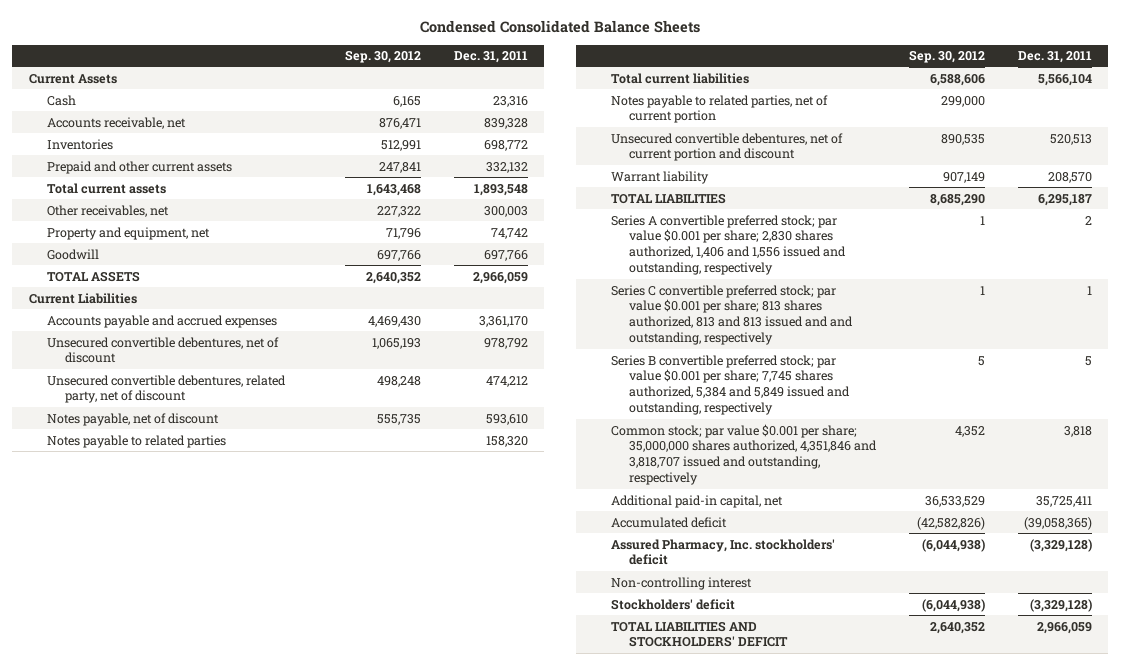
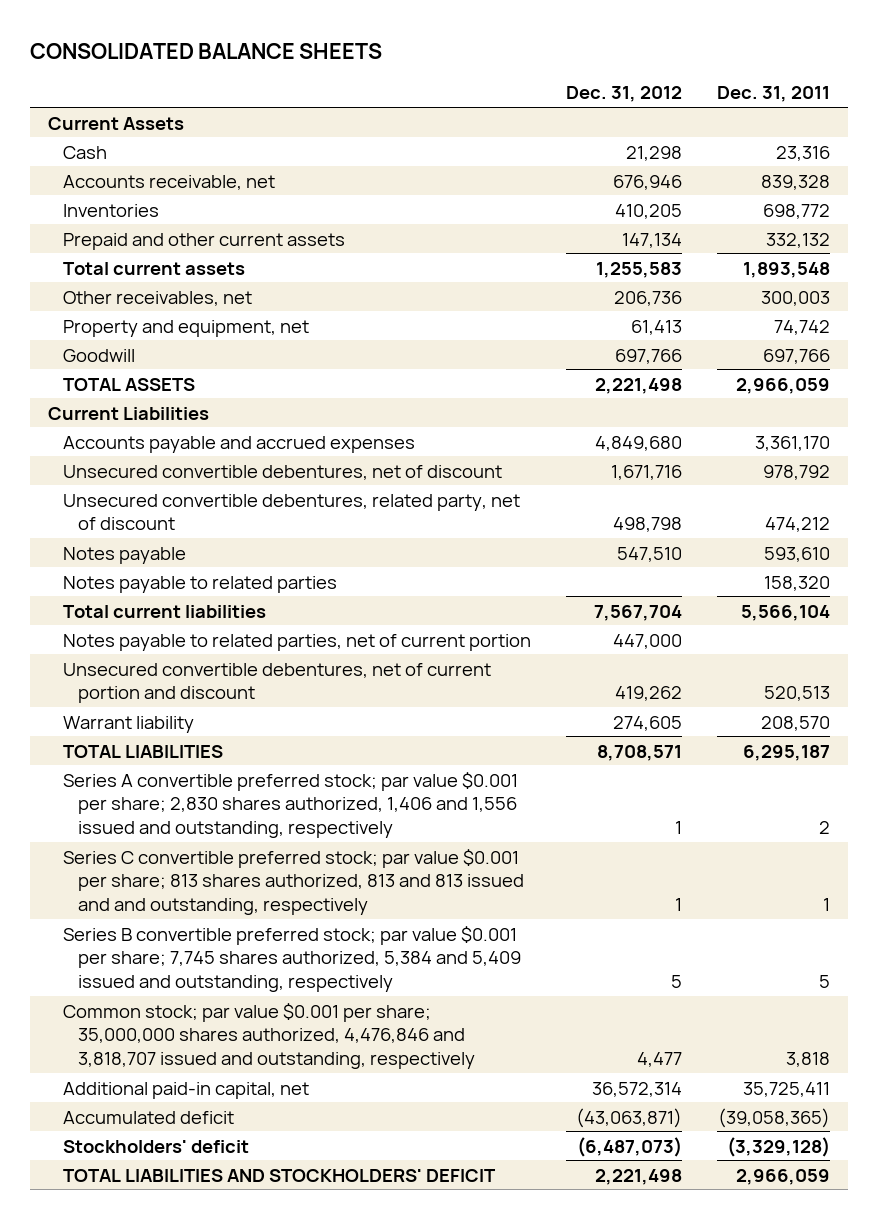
[420,19,701,33] Condensed Consolidated Balance Sheets -> [30,43,383,60] CONSOLIDATED BALANCE SHEETS
[345,50,422,64] Sep. 30, 2012 -> none
none -> [566,86,683,103] Dec. 31, 2012
[46,412,219,426] Notes payable, net of discount -> [63,546,187,564] Notes payable
[611,354,851,416] Series B convertible preferred stock; par value $0.001 per share; 7,745 shares authorized, 5,384 and 5,849 issued and outstanding, respectively -> [63,925,522,993] Series B convertible preferred stock; par value $0.001 per share; 7,745 shares authorized, 5,384 and 5,409 issued and outstanding, respectively
[611,423,878,486] Common stock; par value $0.001 per share; 35,000,000 shares authorized, 4,351,846 and 3,818,707 issued and outstanding, respectively -> [63,1002,476,1070] Common stock; par value $0.001 per share; 35,000,000 shares authorized, 4,476,846 and 3,818,707 issued and outstanding, respectively
[611,538,836,566] Assured Pharmacy, Inc. stockholders' deficit -> none
[611,576,753,590] Non-controlling interest -> none

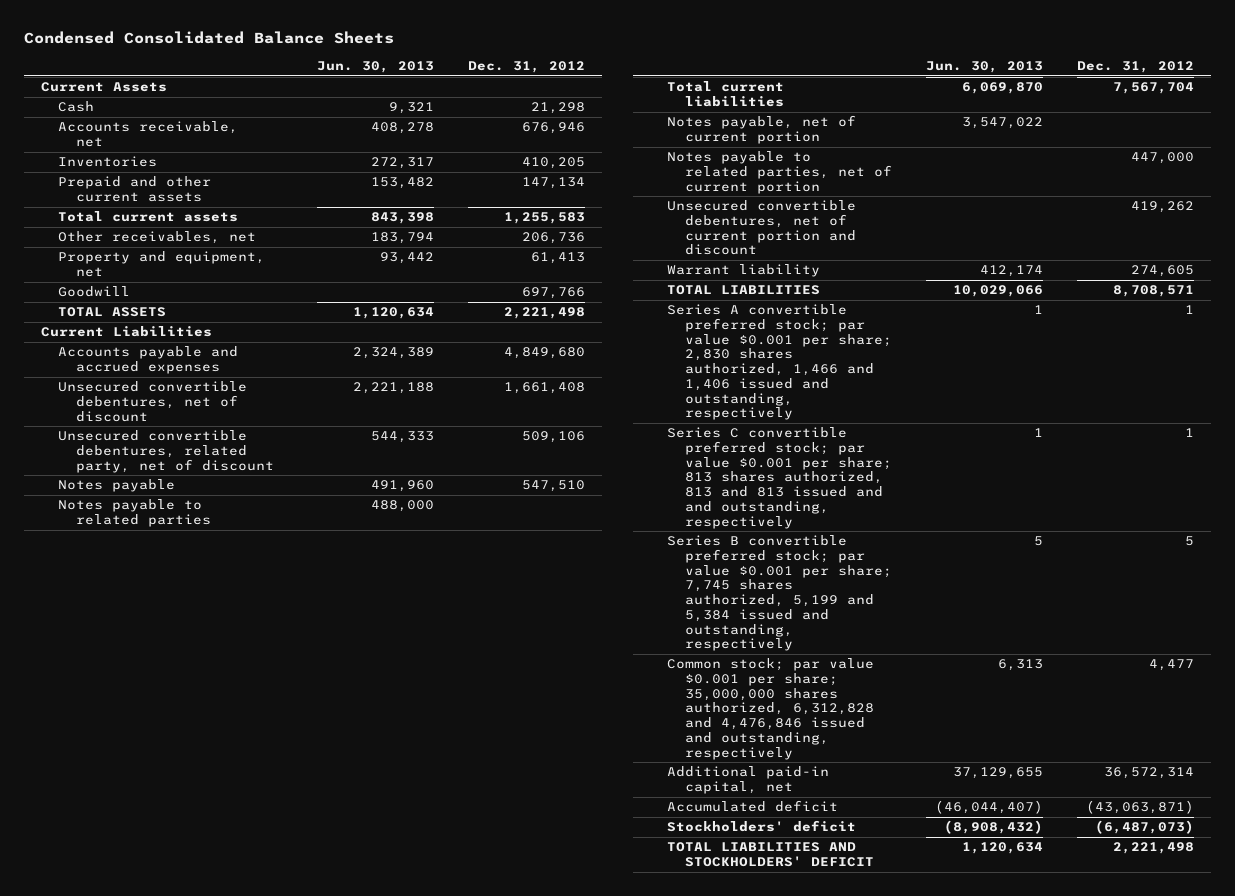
[30,43,383,60] CONSOLIDATED BALANCE SHEETS -> [23,31,394,45] Condensed Consolidated Balance Sheets
[717,86,831,103] Dec. 31, 2011 -> none
none -> [316,61,434,74] Jun. 30, 2013
[611,464,683,480] 1,671,716 -> [503,382,585,395] 1,661,408
[613,517,683,533] 498,798 -> [521,431,585,444] 509,106
none -> [667,115,857,145] Notes payable, net of current portion
[63,771,519,839] Series A convertible preferred stock; par value $0.001 per share; 2,830 shares authorized, 1,406 and 1,556 issued and outstanding, respectively -> [667,304,892,421] Series A convertible preferred stock; par value $0.001 per share; 2,830 shares authorized, 1,466 and 1,406 issued and outstanding, respectively
[63,925,522,993] Series B convertible preferred stock; par value $0.001 per share; 7,745 shares authorized, 5,384 and 5,409 issued and outstanding, respectively -> [667,535,892,652] Series B convertible preferred stock; par value $0.001 per share; 7,745 shares authorized, 5,199 and 5,384 issued and outstanding, respectively
[63,1002,476,1070] Common stock; par value $0.001 per share; 35,000,000 shares authorized, 4,476,846 and 3,818,707 issued and outstanding, respectively -> [667,658,875,760] Common stock; par value $0.001 per share; 35,000,000 shares authorized, 6,312,828 and 4,476,846 issued and outstanding, respectively

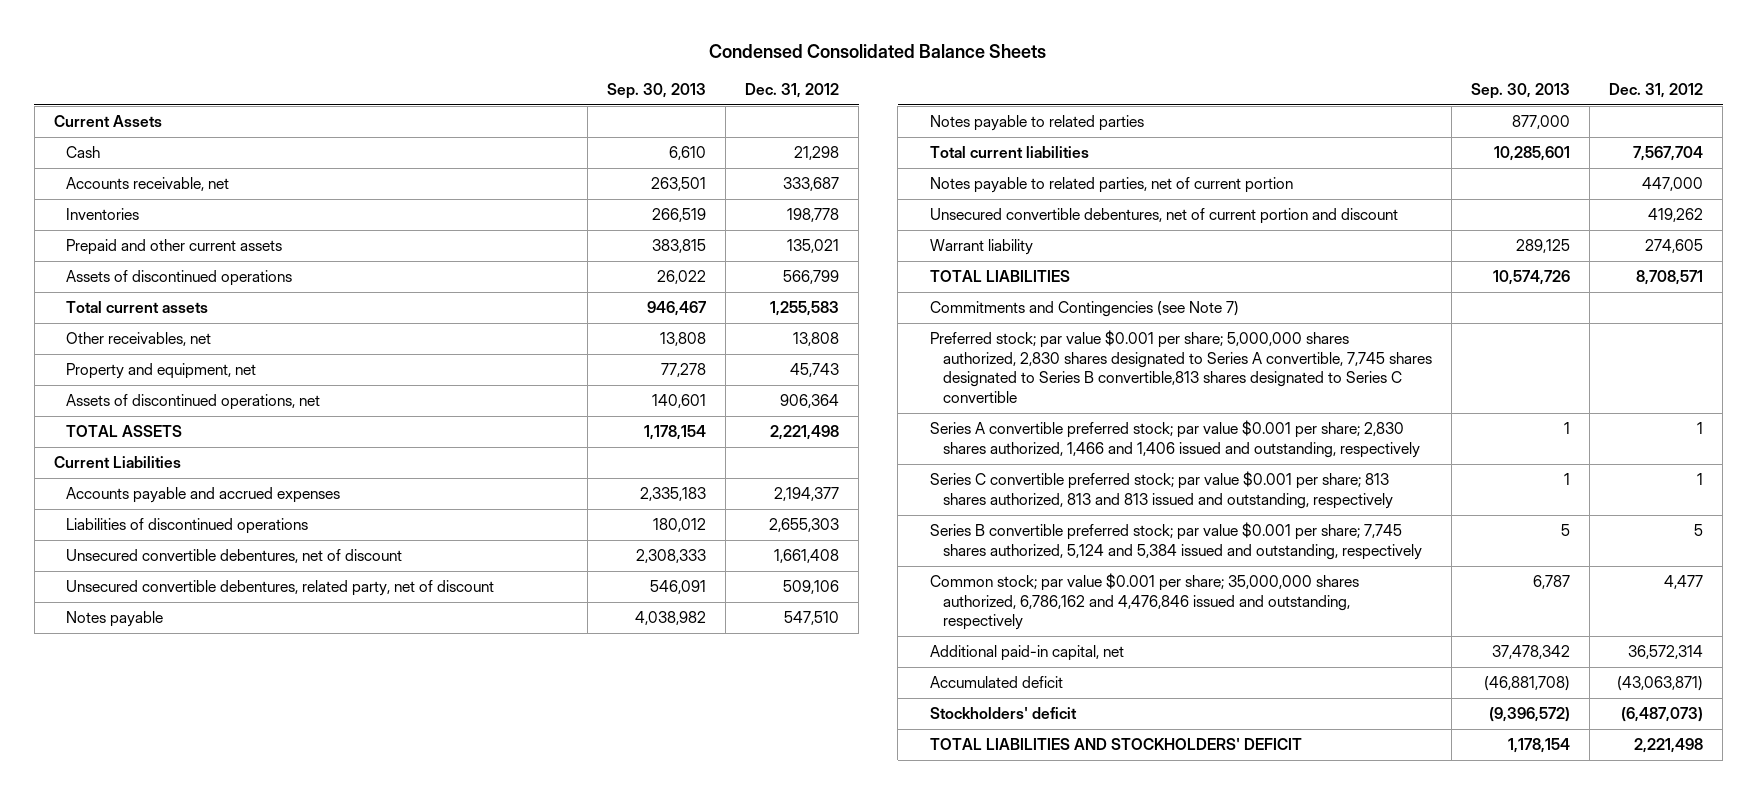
[316,61,434,74] Jun. 30, 2013 -> none
none -> [607,83,707,100] Sep. 30, 2013
[521,122,585,135] 676,946 -> [783,177,840,192] 333,687
[521,157,585,170] 410,205 -> [787,208,840,223] 198,778
[521,177,585,190] 147,134 -> [787,239,840,254] 135,021
none -> [66,270,293,287] Assets of discontinued operations
[58,286,131,298] Goodwill -> none
[521,232,585,245] 206,736 -> [793,332,840,347] 13,808
[530,252,585,265] 61,413 -> [790,363,840,378] 45,743
none -> [66,394,321,411] Assets of discontinued operations, net
[503,347,585,360] 4,849,680 -> [774,487,840,502] 2,194,377
none -> [66,518,309,535] Liabilities of discontinued operations
[667,115,857,145] Notes payable, net of current portion -> none
none -> [930,301,1240,318] Commitments and Contingencies (see Note 7)
none -> [930,330,1433,403] Preferred stock; par value $0.001 per share; 5,000,000 shares authorized, 2,830 shares designated to Series A convertible, 7,745 shares designated to Series B convertible,813 shares designated to Series C convertible
[667,427,892,529] Series C convertible preferred stock; par value $0.001 per share; 813 shares authorized, 813 and 813 issued and and outstanding, respectively -> [930,471,1394,509] Series C convertible preferred stock; par value $0.001 per share; 813 shares authorized, 813 and 813 issued and outstanding, respectively
[667,535,892,652] Series B convertible preferred stock; par value $0.001 per share; 7,745 shares authorized, 5,199 and 5,384 issued and outstanding, respectively -> [930,522,1423,560] Series B convertible preferred stock; par value $0.001 per share; 7,745 shares authorized, 5,124 and 5,384 issued and outstanding, respectively
[667,658,875,760] Common stock; par value $0.001 per share; 35,000,000 shares authorized, 6,312,828 and 4,476,846 issued and outstanding, respectively -> [930,573,1360,631] Common stock; par value $0.001 per share; 35,000,000 shares authorized, 6,786,162 and 4,476,846 issued and outstanding, respectively

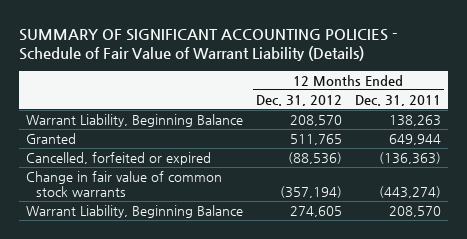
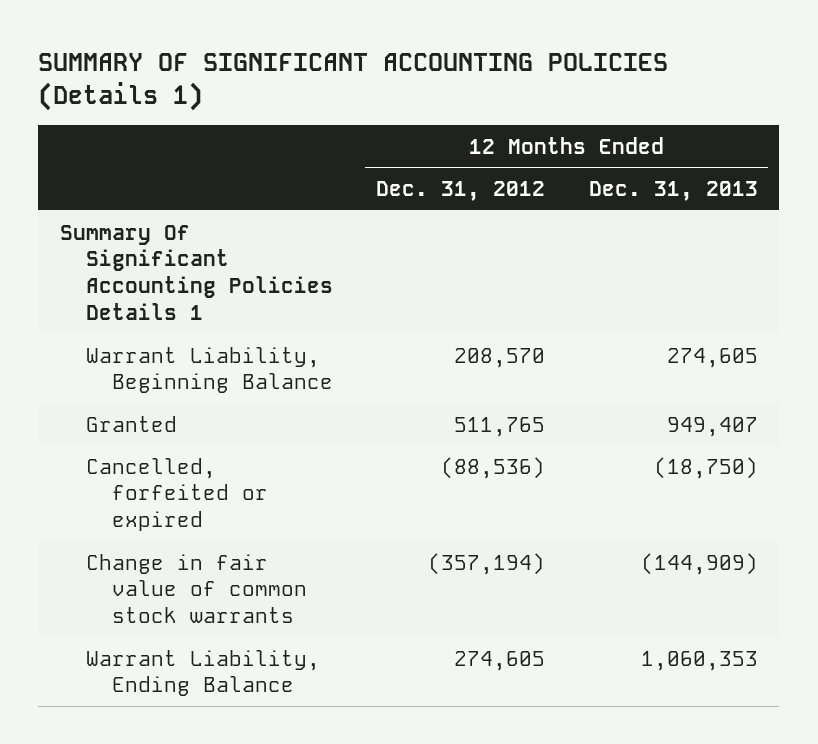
[19,28,398,62] SUMMARY OF SIGNIFICANT ACCOUNTING POLICIES - Schedule of Fair Value of Warrant Liability (Details) -> [38,53,669,111] SUMMARY OF SIGNIFICANT ACCOUNTING POLICIES (Details 1)
[355,94,442,106] Dec. 31, 2011 -> none
none -> [588,180,758,201] Dec. 31, 2013
none -> [60,224,333,321] Summary Of Significant Accounting Policies Details 1
[25,204,243,218] Warrant Liability, Beginning Balance -> [85,649,320,697] Warrant Liability, Ending Balance

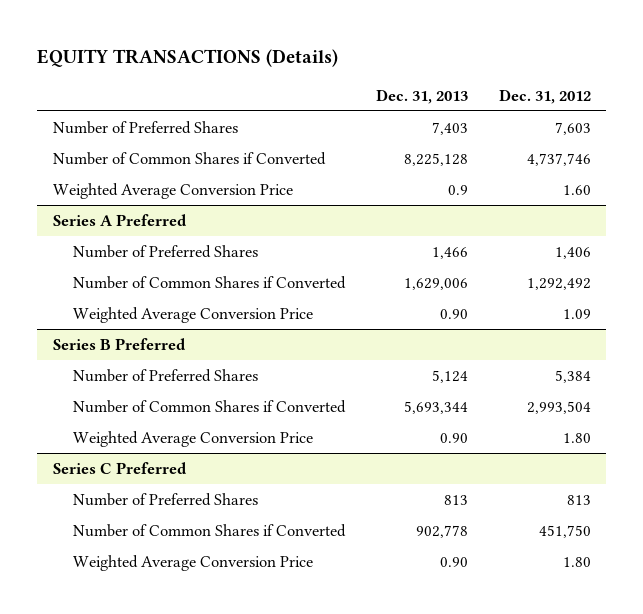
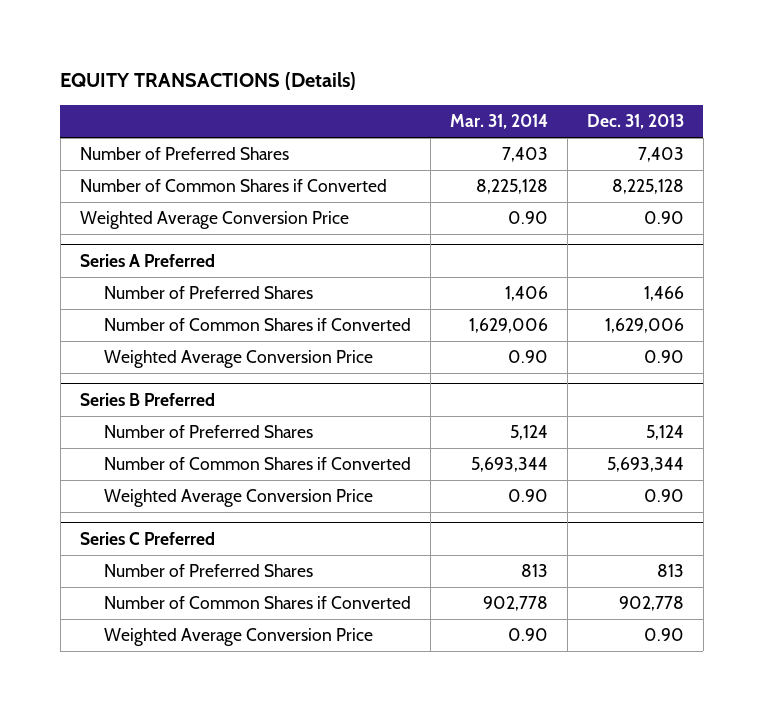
[498,88,591,104] Dec. 31, 2012 -> none
none -> [449,114,548,130] Mar. 31, 2014
[447,185,468,196] 0.9 -> [643,211,684,225] 0.90

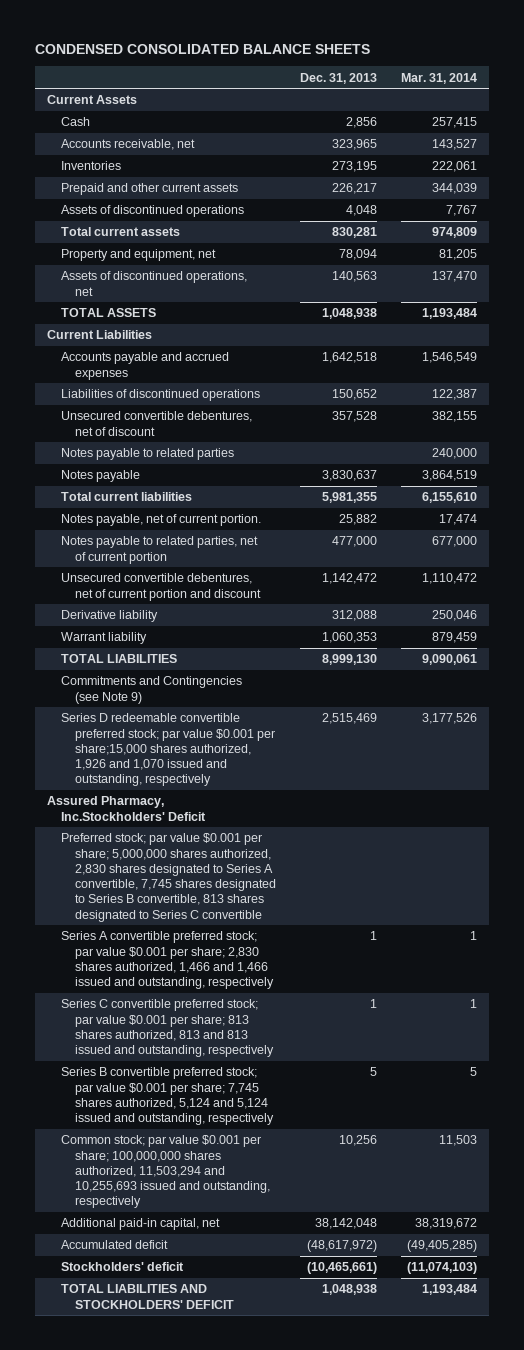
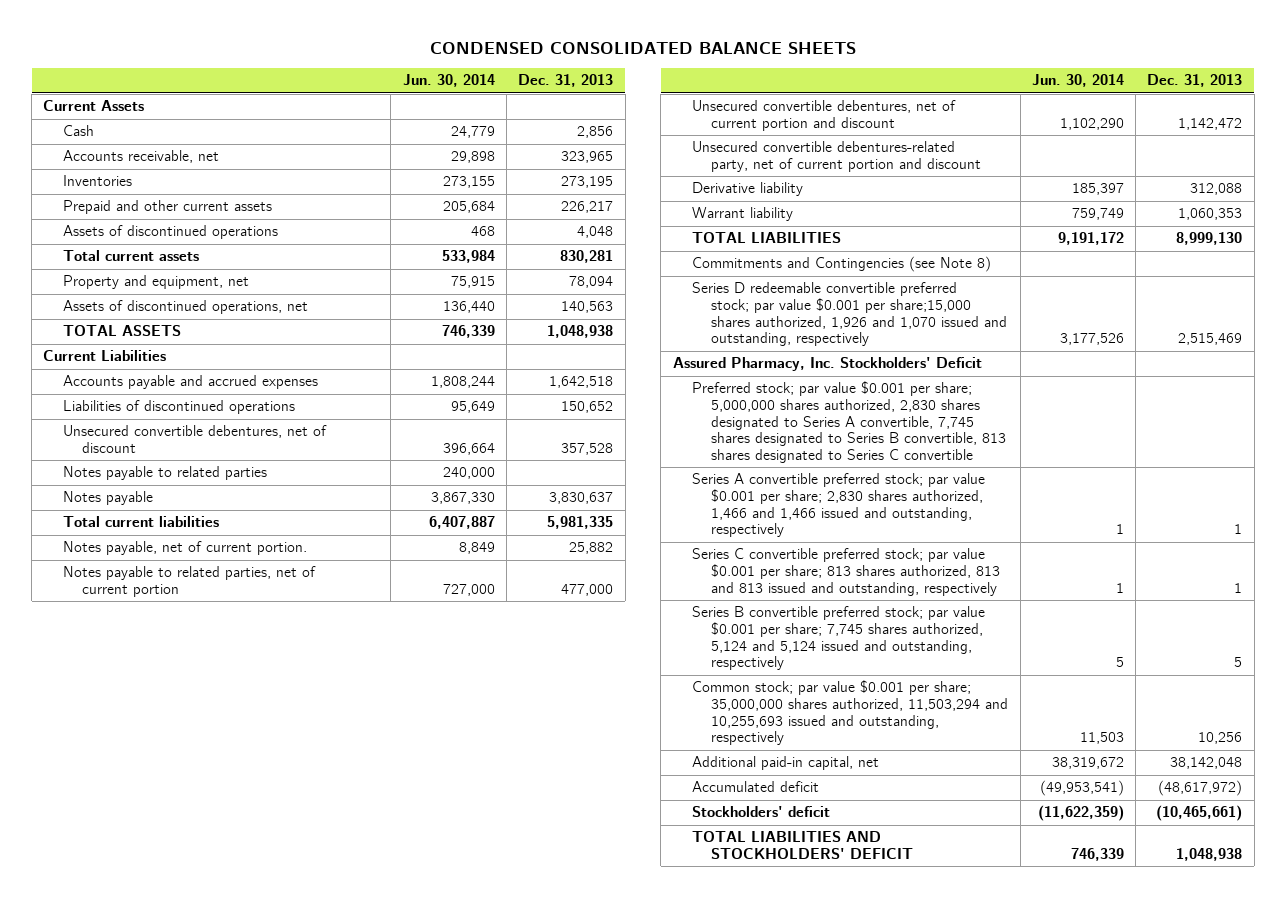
[401,72,478,84] Mar. 31, 2014 -> none
none -> [402,74,495,88] Jun. 30, 2014
[322,492,378,504] 5,981,355 -> [547,516,614,530] 5,981,335
none -> [691,141,982,172] Unsecured convertible debentures-related party, net of current portion and discount
[61,676,243,704] Commitments and Contingencies (see Note 9) -> [691,256,991,273] Commitments and Contingencies (see Note 8)
[46,796,207,821] Assured Pharmacy, Inc.Stockholders' Deficit -> [672,357,982,372] Assured Pharmacy, Inc. Stockholders' Deficit
[61,1135,271,1209] Common stock; par value $0.001 per share; 100,000,000 shares authorized, 11,503,294 and 10,255,693 issued and outstanding, respectively -> [691,680,1009,746] Common stock; par value $0.001 per share; 35,000,000 shares authorized, 11,503,294 and 10,255,693 issued and outstanding, respectively

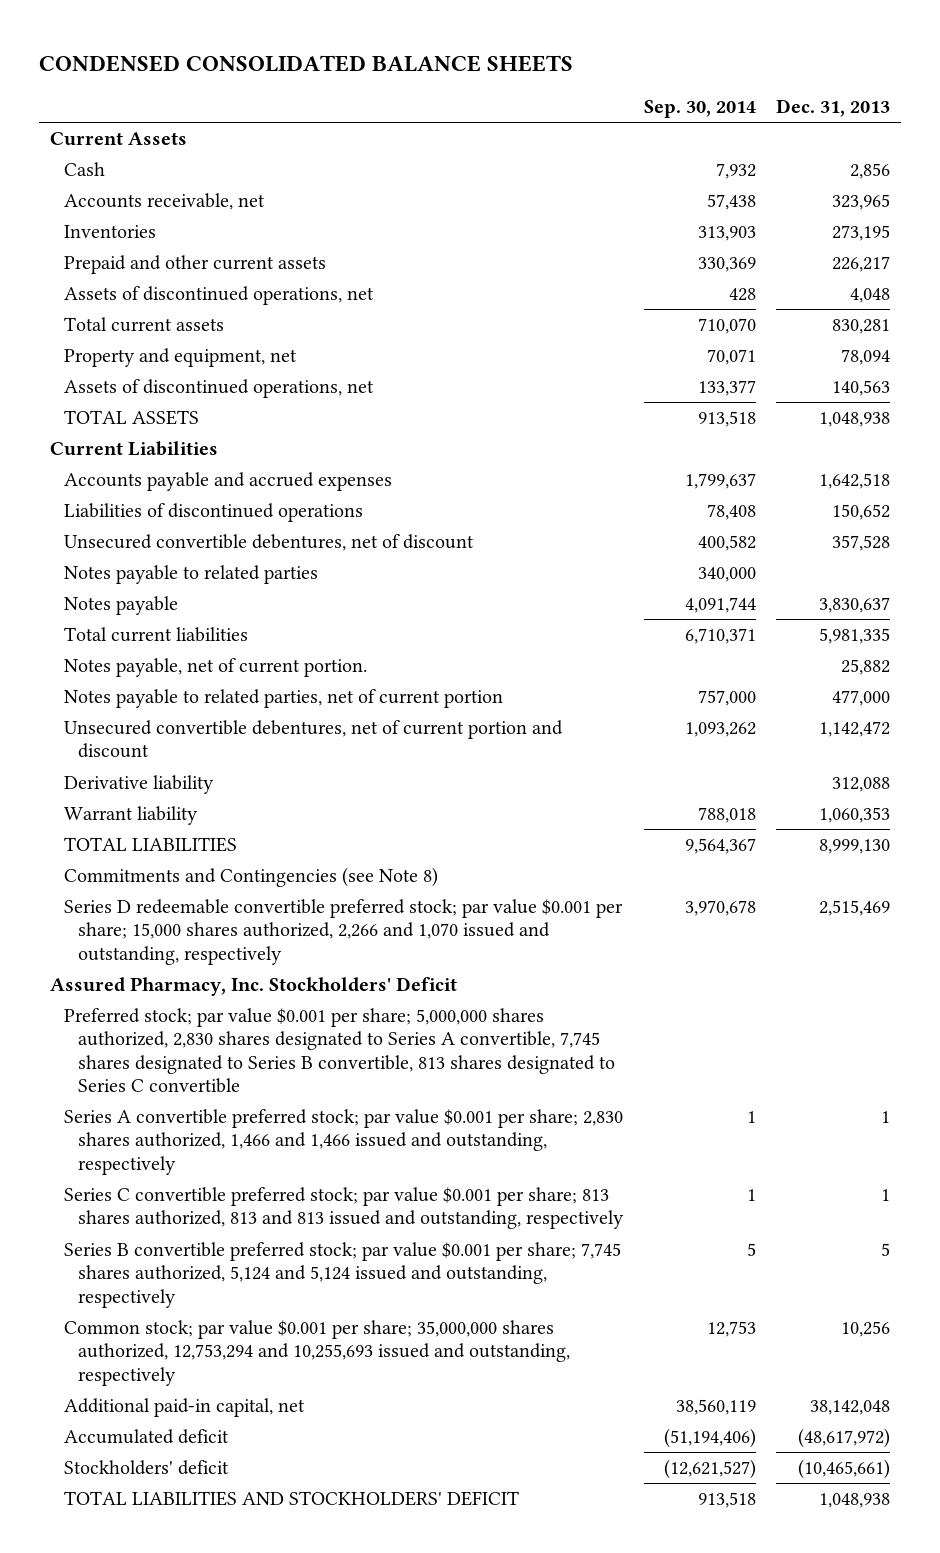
[402,74,495,88] Jun. 30, 2014 -> none
none -> [643,100,756,119] Sep. 30, 2014
[62,225,278,240] Assets of discontinued operations -> [63,286,374,306] Assets of discontinued operations, net
[691,141,982,172] Unsecured convertible debentures-related party, net of current portion and discount -> none
[691,282,1008,347] Series D redeemable convertible preferred stock; par value $0.001 per share;15,000 shares authorized, 1,926 and 1,070 issued and outstanding, respectively -> [63,899,623,965] Series D redeemable convertible preferred stock; par value $0.001 per share; 15,000 shares authorized, 2,266 and 1,070 issued and outstanding, respectively
[691,680,1009,746] Common stock; par value $0.001 per share; 35,000,000 shares authorized, 11,503,294 and 10,255,693 issued and outstanding, respectively -> [63,1320,571,1386] Common stock; par value $0.001 per share; 35,000,000 shares authorized, 12,753,294 and 10,255,693 issued and outstanding, respectively

